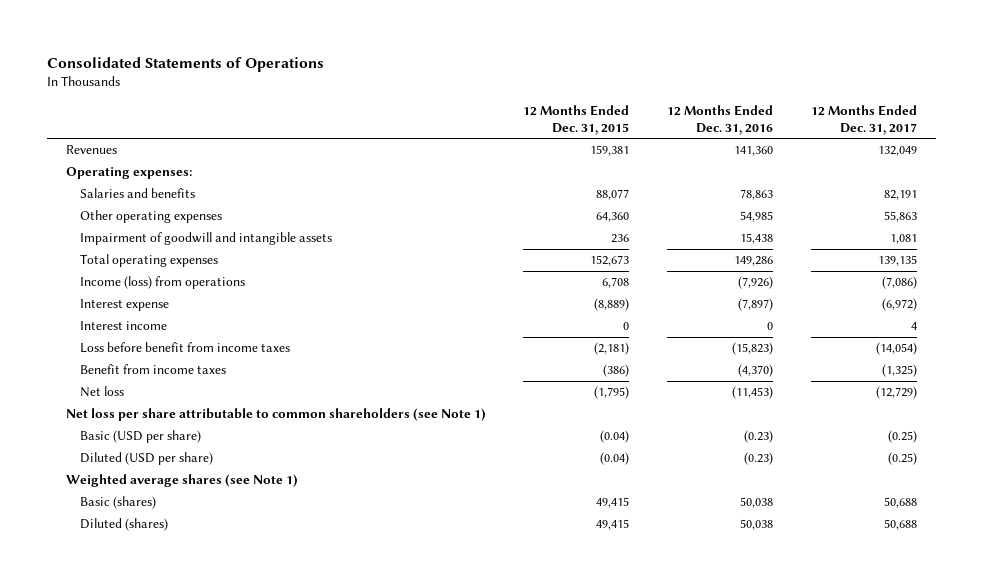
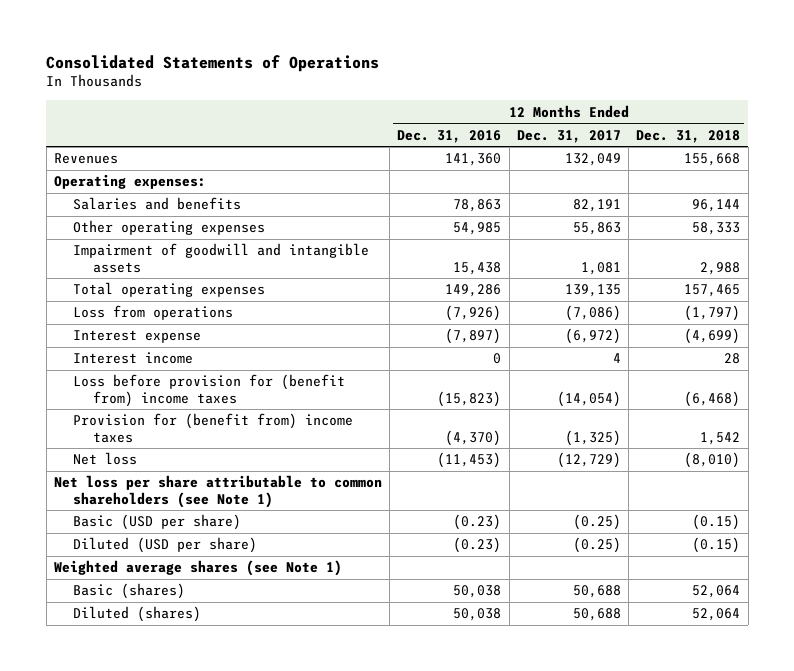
[523,105,630,135] 12 Months Ended Dec. 31, 2015 -> none
none -> [636,129,741,143] Dec. 31, 2018
[79,276,245,290] Income (loss) from operations -> [73,305,234,321] Loss from operations
[79,342,290,354] Loss before benefit from income taxes -> [73,374,346,407] Loss before provision for (benefit from) income taxes
[79,364,226,375] Benefit from income taxes -> [73,413,354,443] Provision for (benefit from) income taxes

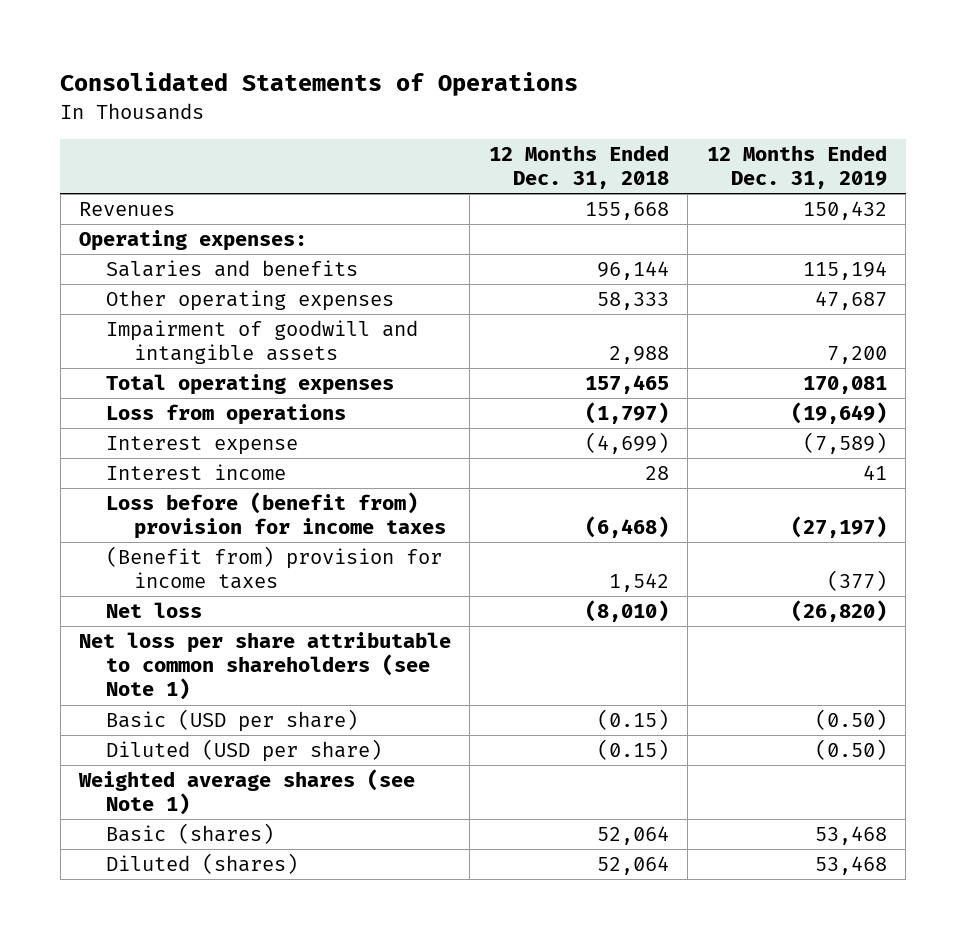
[397,129,502,143] Dec. 31, 2016 -> none
[516,129,621,143] Dec. 31, 2017 -> none
none -> [706,145,887,190] 12 Months Ended Dec. 31, 2019
[73,374,346,407] Loss before provision for (benefit from) income taxes -> [106,492,446,540] Loss before (benefit from) provision for income taxes
[73,413,354,443] Provision for (benefit from) income taxes -> [106,546,443,590] (Benefit from) provision for income taxes

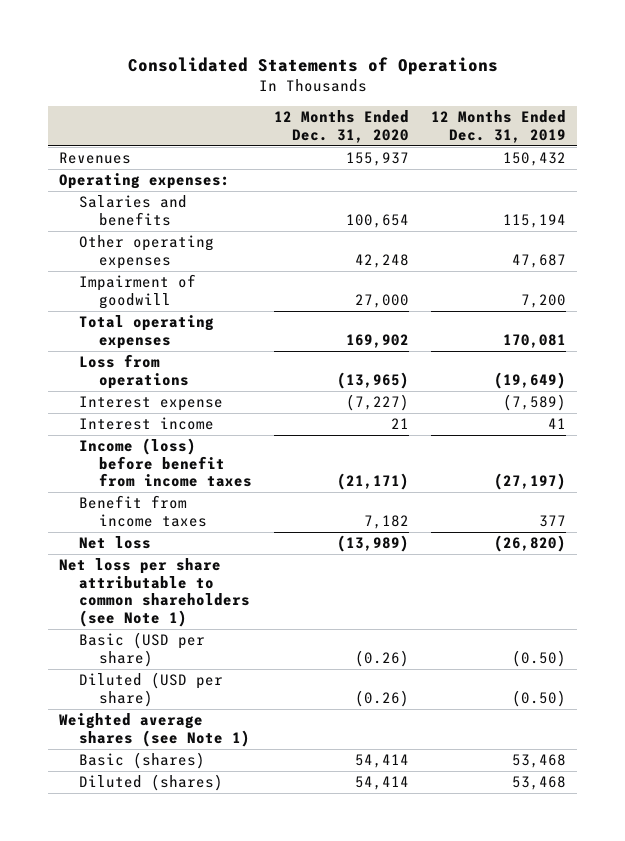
[488,145,669,190] 12 Months Ended Dec. 31, 2018 -> none
none -> [274,110,410,143] 12 Months Ended Dec. 31, 2020
[106,320,419,365] Impairment of goodwill and intangible assets -> [79,274,197,309] Impairment of goodwill
[106,492,446,540] Loss before (benefit from) provision for income taxes -> [79,438,253,488] Income (loss) before benefit from income taxes
[106,546,443,590] (Benefit from) provision for income taxes -> [79,495,208,527] Benefit from income taxes
[826,570,887,592] (377) -> [539,514,567,527] 377

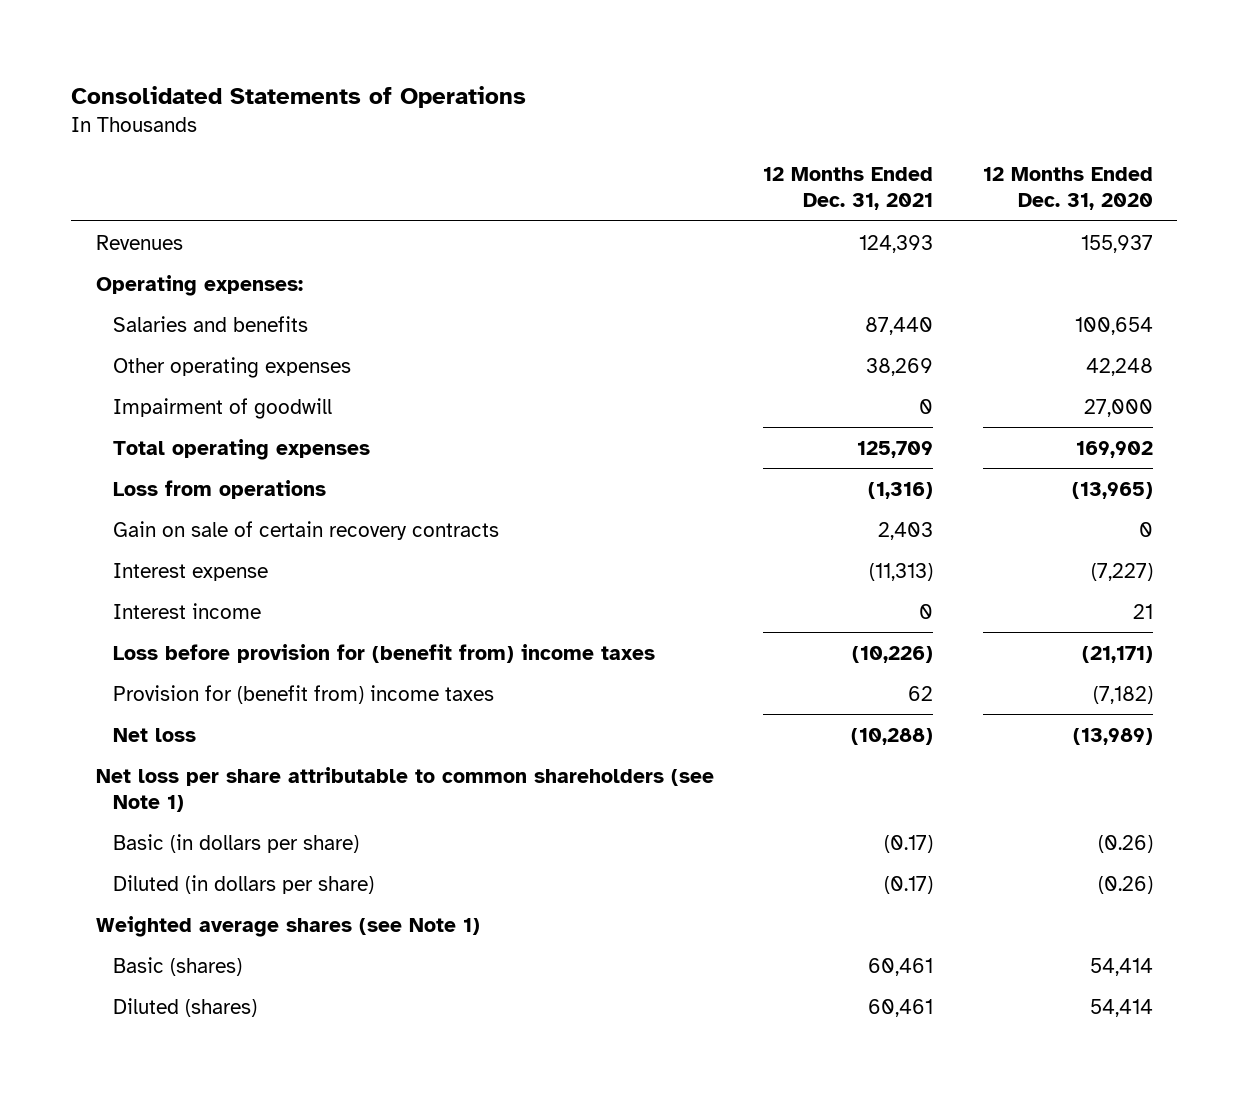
[431,110,567,143] 12 Months Ended Dec. 31, 2019 -> none
none -> [763,167,934,211] 12 Months Ended Dec. 31, 2021
none -> [113,520,500,540] Gain on sale of certain recovery contracts
[79,438,253,488] Income (loss) before benefit from income taxes -> [113,643,656,663] Loss before provision for (benefit from) income taxes
[79,495,208,527] Benefit from income taxes -> [113,684,495,704] Provision for (benefit from) income taxes
[364,514,410,529] 7,182 -> [1092,685,1153,704] (7,182)
[79,632,206,667] Basic (USD per share) -> [113,833,360,853] Basic (in dollars per share)
[79,672,224,707] Diluted (USD per share) -> [113,874,375,894] Diluted (in dollars per share)

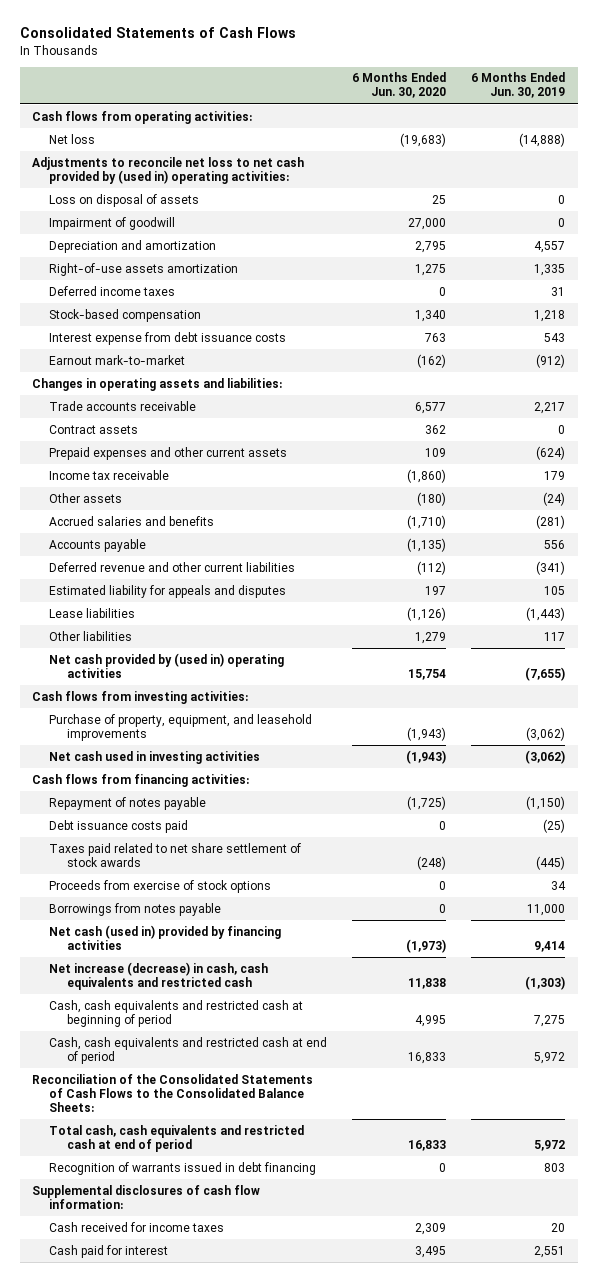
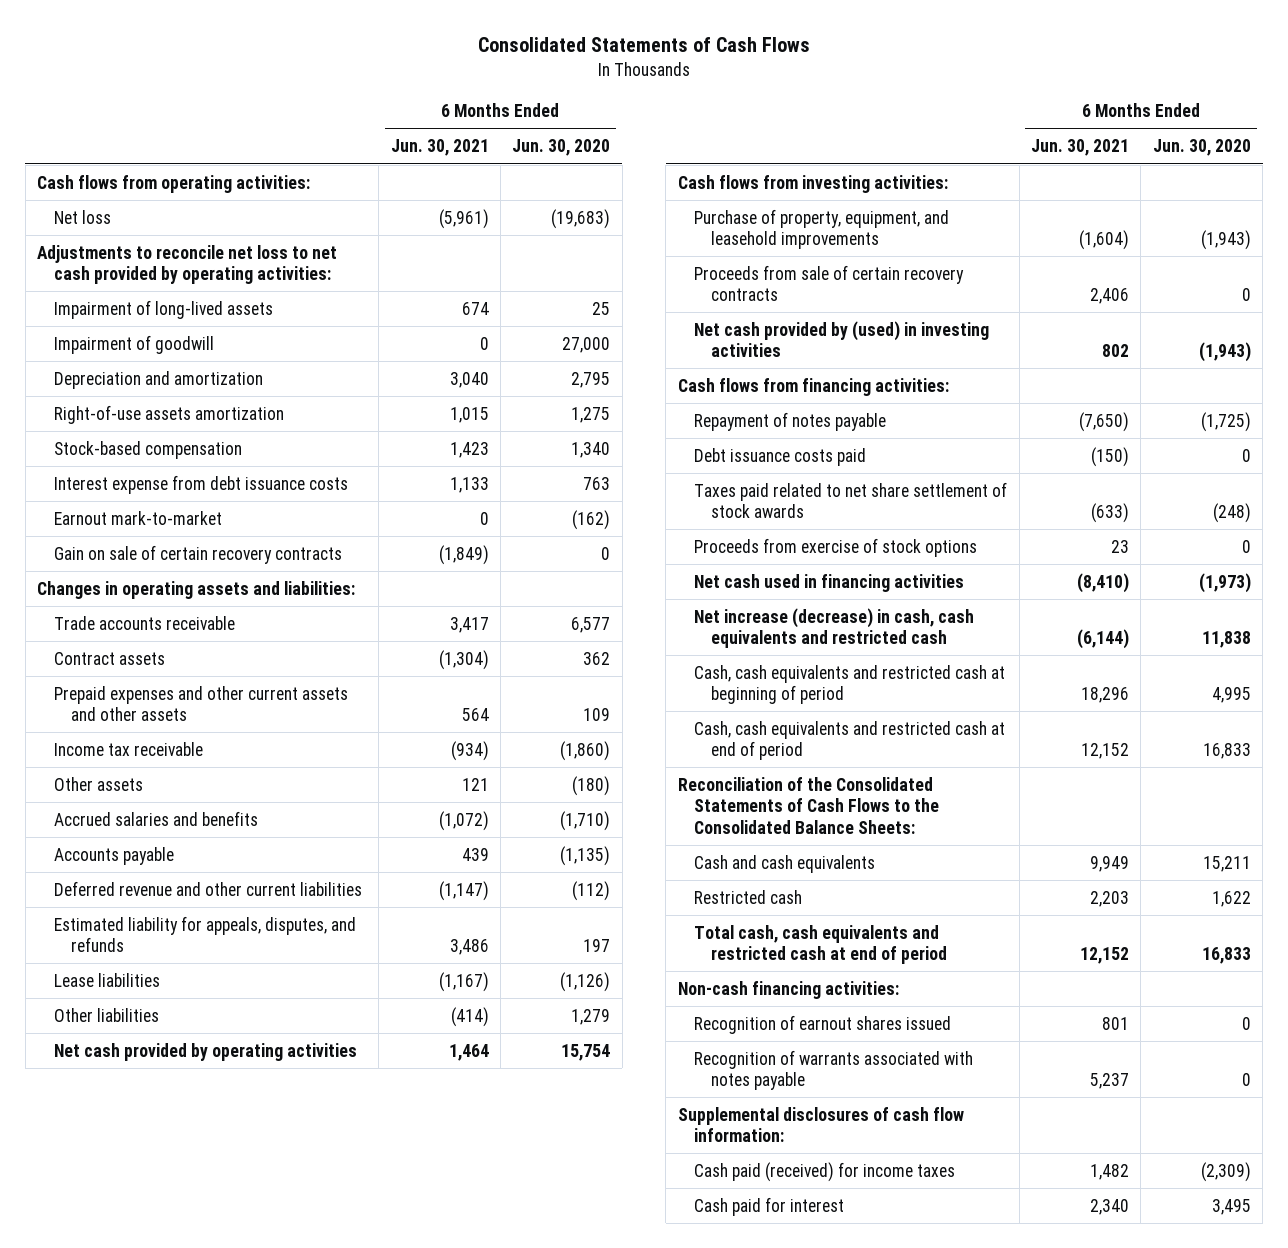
[471,72,566,99] 6 Months Ended Jun. 30, 2019 -> none
none -> [390,139,489,157] Jun. 30, 2021
[49,193,200,207] Loss on disposal of assets -> none
[32,156,305,184] Adjustments to reconcile net loss to net cash provided by (used in) operating activities: -> [37,244,338,285] Adjustments to reconcile net loss to net cash provided by operating activities:
none -> [53,299,273,319] Impairment of long-lived assets
[49,285,176,296] Deferred income taxes -> none
none -> [53,544,342,564] Gain on sale of certain recovery contracts
[49,446,288,460] Prepaid expenses and other current assets -> [53,685,348,722] Prepaid expenses and other current assets and other assets
[49,584,287,598] Estimated liability for appeals and disputes -> [53,915,356,953] Estimated liability for appeals, disputes, and refunds
[49,652,285,678] Net cash provided by (used in) operating activities -> [53,1042,357,1061] Net cash provided by operating activities
none -> [694,264,965,302] Proceeds from sale of certain recovery contracts
[49,750,261,764] Net cash used in investing activities -> [694,320,990,358] Net cash provided by (used) in investing activities
[49,902,222,916] Borrowings from notes payable -> none
[49,924,282,950] Net cash (used in) provided by financing activities -> [694,573,965,592] Net cash used in financing activities
none -> [694,854,876,873] Cash and cash equivalents
none -> [694,889,803,904] Restricted cash
none -> [677,980,899,999] Non-cash financing activities:
none -> [694,1014,952,1034] Recognition of earnout shares issued
[49,1161,317,1175] Recognition of warrants issued in debt financing -> [694,1049,974,1091] Recognition of warrants associated with notes payable
[49,1221,225,1232] Cash received for income taxes -> [694,1161,956,1182] Cash paid (received) for income taxes
[415,1222,447,1235] 2,309 -> [1200,1161,1251,1182] (2,309)

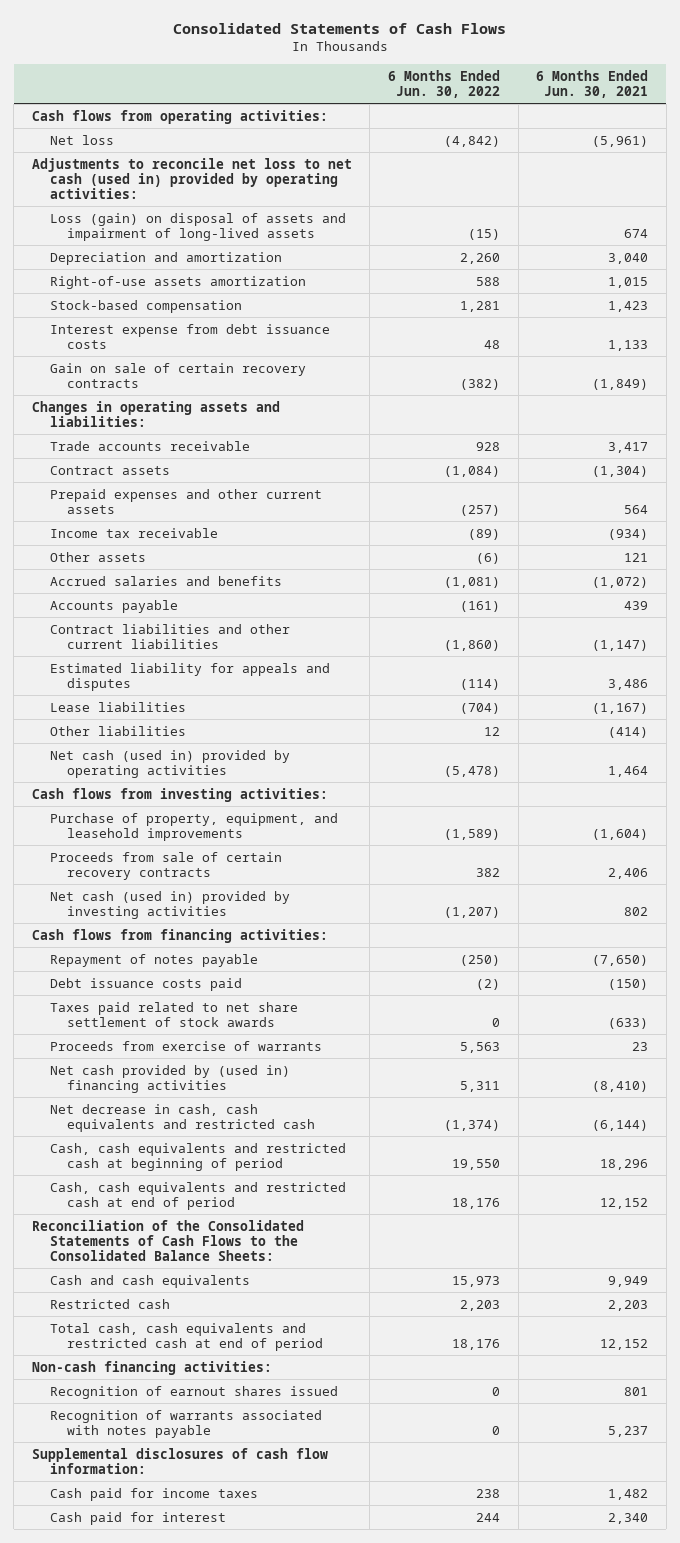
[512,139,611,157] Jun. 30, 2020 -> none
none -> [388,69,501,98] 6 Months Ended Jun. 30, 2022
[53,334,214,354] Impairment of goodwill -> none
[37,244,338,285] Adjustments to reconcile net loss to net cash provided by operating activities: -> [31,157,352,199] Adjustments to reconcile net loss to net cash (used in) provided by operating activities:
[53,299,273,319] Impairment of long-lived assets -> [49,212,346,241] Loss (gain) on disposal of assets and impairment of long-lived assets
[53,510,222,525] Earnout mark-to-market -> none
[53,685,348,722] Prepaid expenses and other current assets and other assets -> [49,488,322,514] Prepaid expenses and other current assets
[53,880,362,896] Deferred revenue and other current liabilities -> [49,623,290,649] Contract liabilities and other current liabilities
[53,915,356,953] Estimated liability for appeals, disputes, and refunds -> [49,662,330,691] Estimated liability for appeals and disputes
[53,1042,357,1061] Net cash provided by operating activities -> [49,749,290,778] Net cash (used in) provided by operating activities
[694,320,990,358] Net cash provided by (used) in investing activities -> [49,890,290,919] Net cash (used in) provided by investing activities
[694,537,978,557] Proceeds from exercise of stock options -> [49,1040,322,1051] Proceeds from exercise of warrants
[694,573,965,592] Net cash used in financing activities -> [49,1064,290,1093] Net cash provided by (used in) financing activities
[694,607,975,649] Net increase (decrease) in cash, cash equivalents and restricted cash -> [49,1103,316,1132] Net decrease in cash, cash equivalents and restricted cash
[694,1161,956,1182] Cash paid (received) for income taxes -> [49,1487,258,1501] Cash paid for income taxes

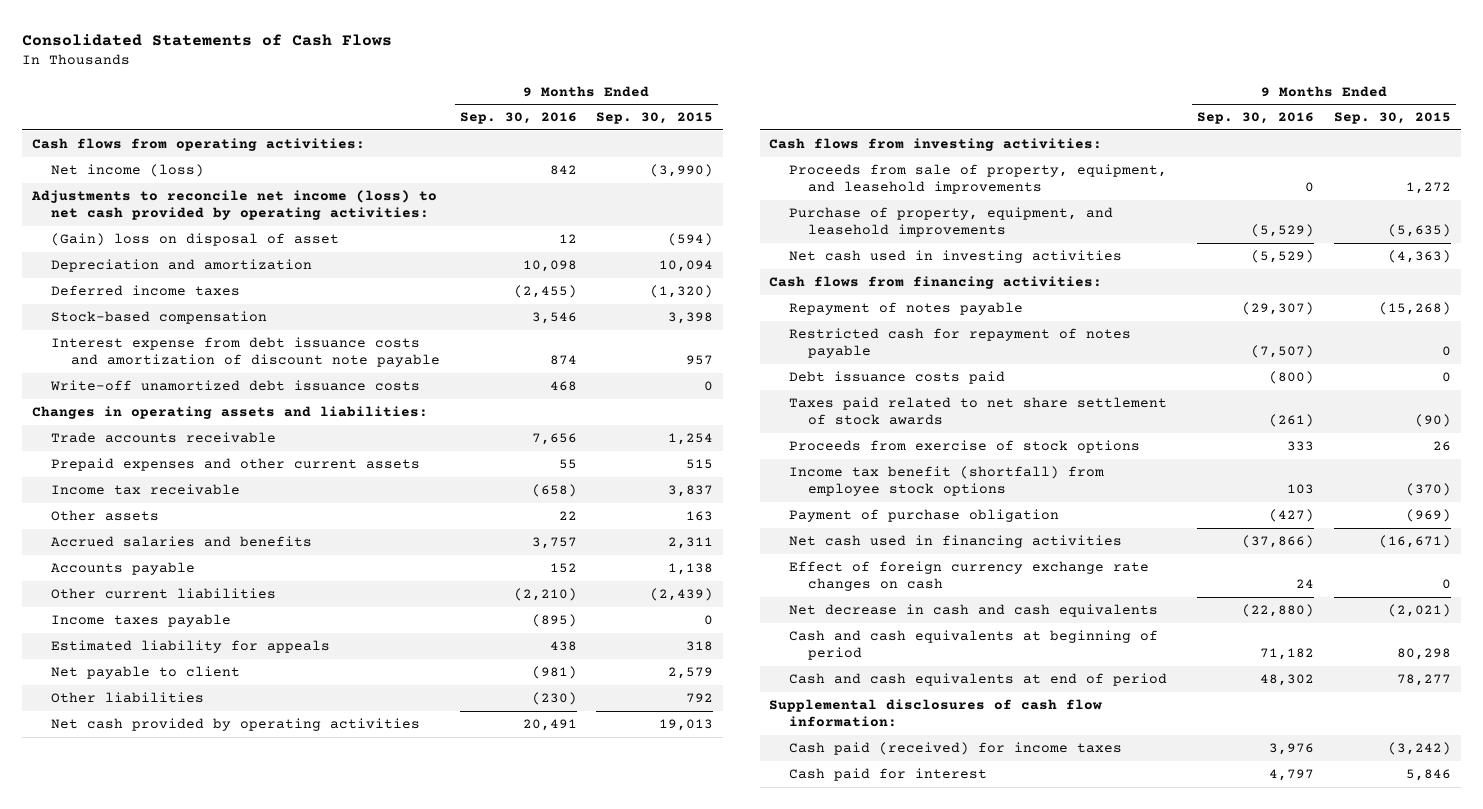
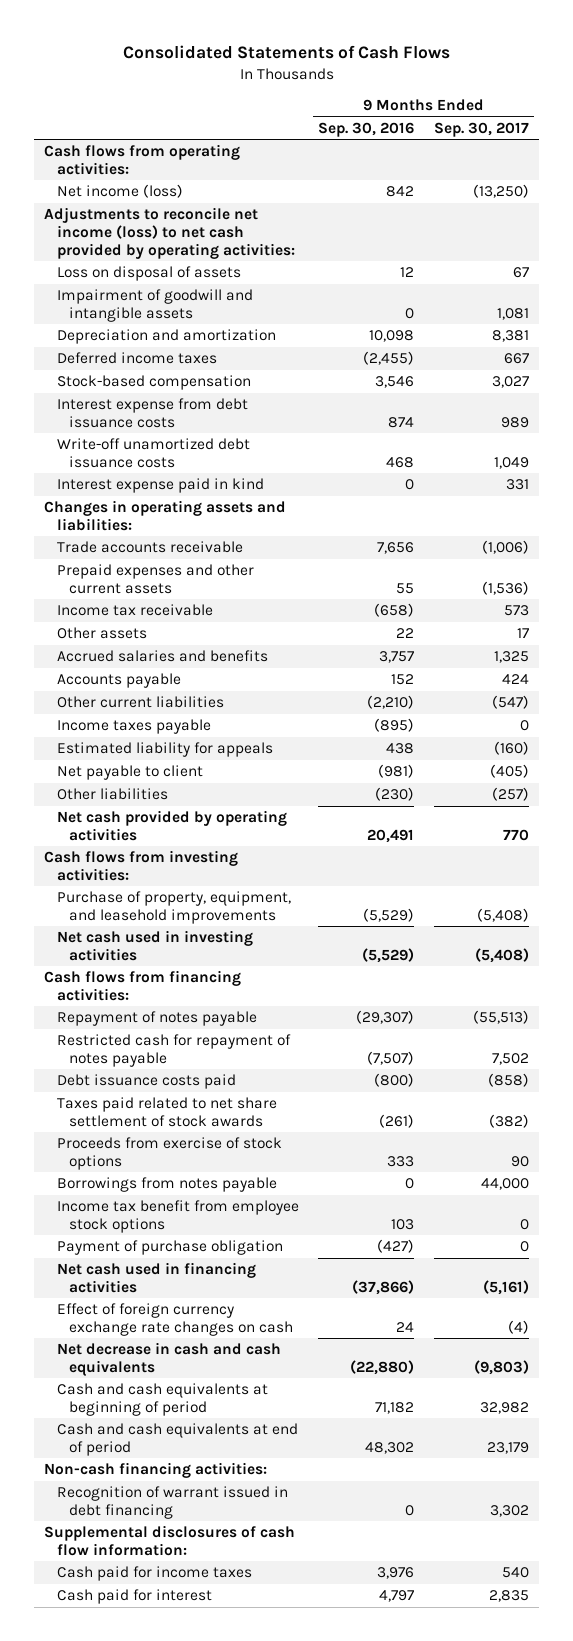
[596,112,714,125] Sep. 30, 2015 -> none
none -> [433,121,529,137] Sep. 30, 2017
[51,232,340,246] (Gain) loss on disposal of asset -> [56,266,241,282] Loss on disposal of assets
none -> [56,289,253,322] Impairment of goodwill and intangible assets
[51,336,440,368] Interest expense from debt issuance costs and amortization of discount note payable -> [56,398,248,428] Interest expense from debt issuance costs
none -> [56,478,264,494] Interest expense paid in kind
[788,163,1167,195] Proceeds from sale of property, equipment, and leasehold improvements -> none
none -> [56,1177,277,1193] Borrowings from notes payable
[788,465,1104,497] Income tax benefit (shortfall) from employee stock options -> [56,1200,299,1233] Income tax benefit from employee stock options
none -> [44,1462,268,1479] Non-cash financing activities:
none -> [56,1486,288,1519] Recognition of warrant issued in debt financing
[788,741,1122,755] Cash paid (received) for income taxes -> [56,1566,252,1582] Cash paid for income taxes

